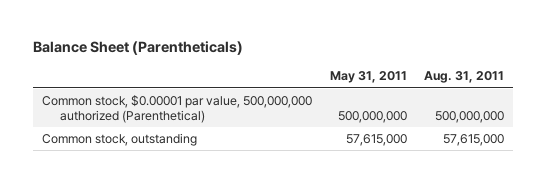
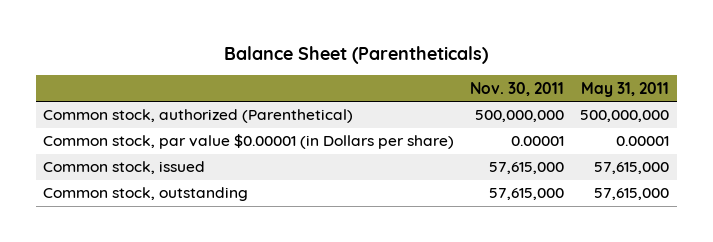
[424,71,505,84] Aug. 31, 2011 -> none
none -> [470,81,565,96] Nov. 30, 2011
[41,94,312,124] Common stock, $0.00001 par value, 500,000,000 authorized (Parenthetical) -> [43,109,354,124] Common stock, authorized (Parenthetical)
none -> [43,134,455,150] Common stock, par value $0.00001 (in Dollars per share)
none -> [43,161,206,175] Common stock, issued

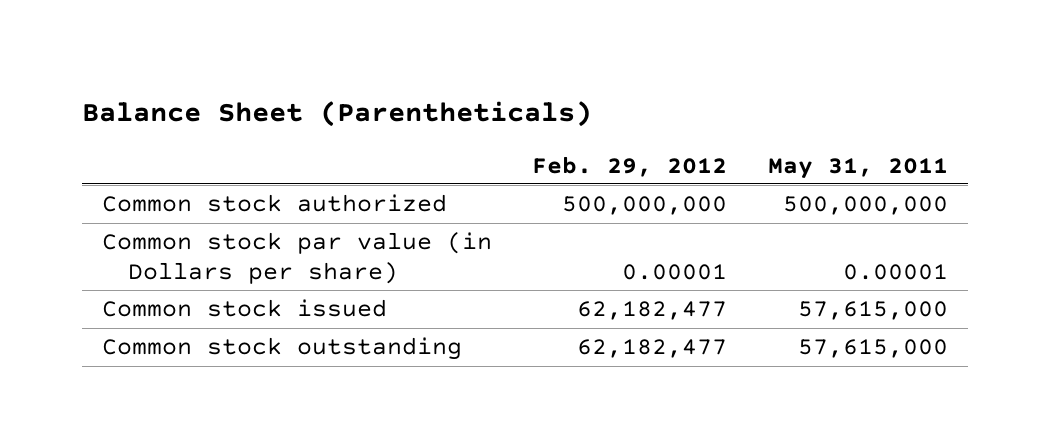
[470,81,565,96] Nov. 30, 2011 -> none
none -> [532,155,728,177] Feb. 29, 2012
[43,109,354,124] Common stock, authorized (Parenthetical) -> [102,194,448,213] Common stock authorized
[43,134,455,150] Common stock, par value $0.00001 (in Dollars per share) -> [102,232,493,284] Common stock par value (in Dollars per share)
[43,161,206,175] Common stock, issued -> [102,299,388,318] Common stock issued
[43,187,249,202] Common stock, outstanding -> [102,337,463,361] Common stock outstanding

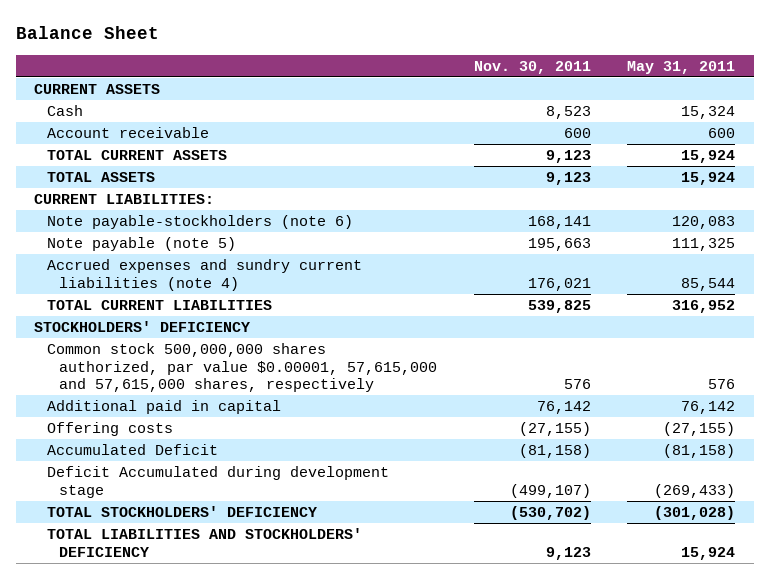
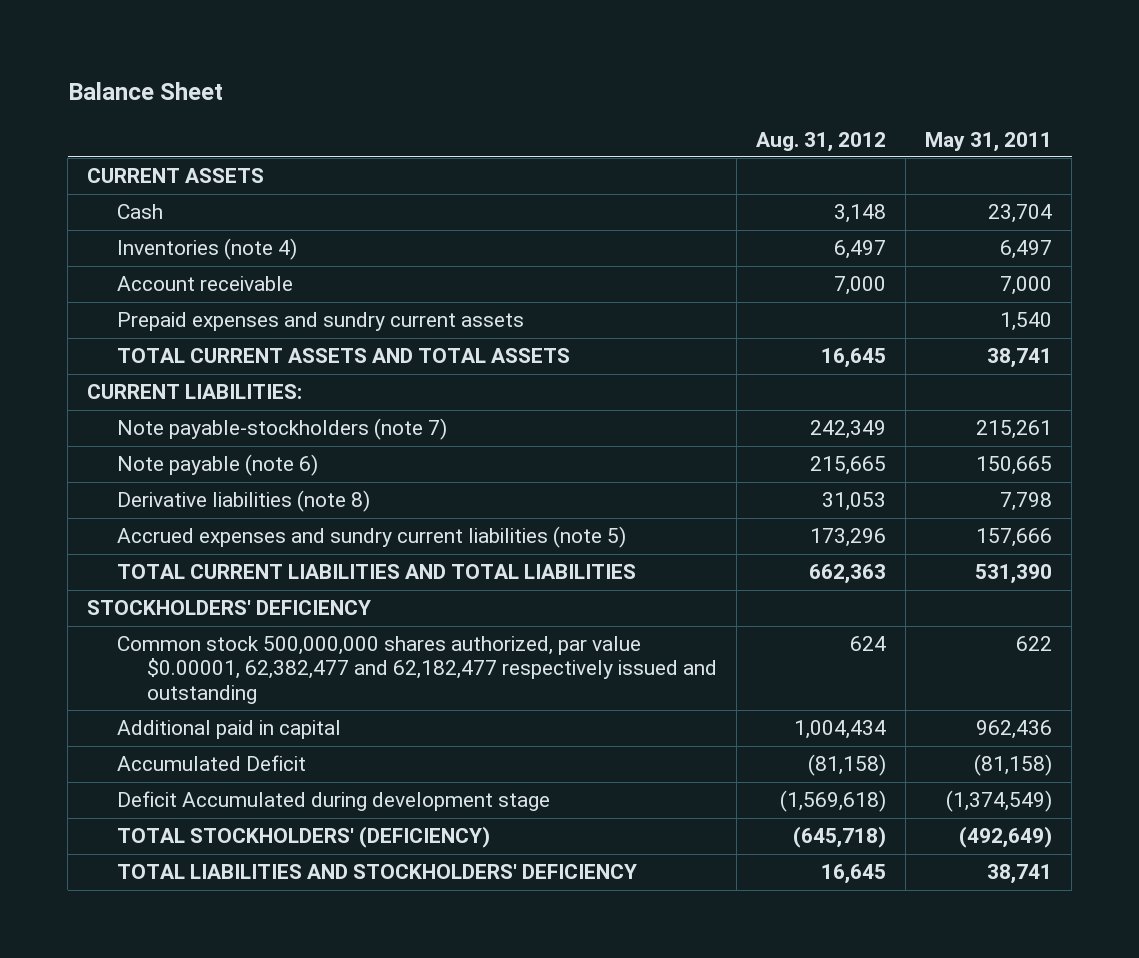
[473,60,591,74] Nov. 30, 2011 -> none
none -> [756,131,887,152] Aug. 31, 2012
[46,149,227,160] TOTAL CURRENT ASSETS -> none
[681,105,736,119] 15,324 -> [988,204,1053,224] 23,704
none -> [117,238,298,261] Inventories (note 4)
[708,127,736,138] 600 -> [1000,276,1053,296] 7,000
none -> [117,312,525,332] Prepaid expenses and sundry current assets
[46,171,155,182] TOTAL ASSETS -> [117,348,571,364] TOTAL CURRENT ASSETS AND TOTAL ASSETS
[681,171,736,185] 15,924 -> [987,348,1053,369] 38,741
[46,214,353,229] Note payable-stockholders (note 6) -> [117,418,448,441] Note payable-stockholders (note 7)
[672,215,736,229] 120,083 -> [976,420,1053,440] 215,261
[46,236,236,251] Note payable (note 5) -> [117,454,319,477] Note payable (note 6)
[672,237,736,251] 111,325 -> [976,456,1053,476] 150,665
none -> [117,490,371,513] Derivative liabilities (note 8)
[46,258,362,291] Accrued expenses and sundry current liabilities (note 4) -> [117,526,627,549] Accrued expenses and sundry current liabilities (note 5)
[681,277,736,291] 85,544 -> [976,528,1053,548] 157,666
[46,299,272,310] TOTAL CURRENT LIABILITIES -> [117,564,637,580] TOTAL CURRENT LIABILITIES AND TOTAL LIABILITIES
[672,299,736,313] 316,952 -> [975,564,1053,585] 531,390
[46,421,173,436] Offering costs -> none
[46,342,437,393] Common stock 500,000,000 shares authorized, par value $0.00001, 57,615,000 and 57,615,000 shares, respectively -> [117,636,718,704] Common stock 500,000,000 shares authorized, par value $0.00001, 62,382,477 and 62,182,477 respectively issued and outstanding
[708,379,736,390] 576 -> [1016,636,1053,652] 622
[681,400,736,414] 76,142 -> [976,720,1053,740] 962,436
[654,483,736,498] (269,433) -> [946,790,1053,813] (1,374,549)
[46,505,317,517] TOTAL STOCKHOLDERS' DEFICIENCY -> [117,826,491,849] TOTAL STOCKHOLDERS' (DEFICIENCY)
[654,505,736,520] (301,028) -> [959,826,1053,849] (492,649)
[681,546,736,560] 15,924 -> [987,864,1053,885] 38,741

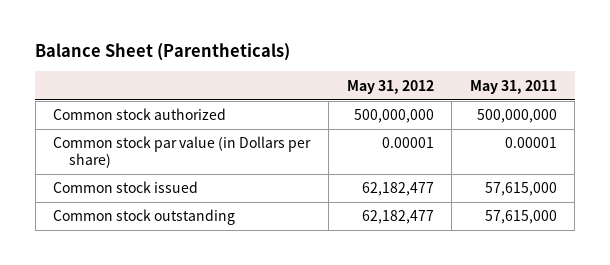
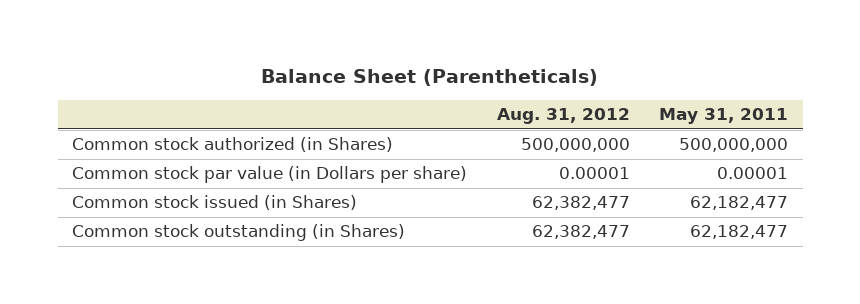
[346,79,434,94] May 31, 2012 -> none
none -> [496,108,630,125] Aug. 31, 2012
[53,108,227,121] Common stock authorized -> [72,137,394,153] Common stock authorized (in Shares)
[53,181,199,194] Common stock issued -> [72,195,358,211] Common stock issued (in Shares)
[484,182,557,197] 57,615,000 -> [690,196,789,211] 62,182,477
[53,209,236,226] Common stock outstanding -> [72,224,406,242] Common stock outstanding (in Shares)
[484,210,557,225] 57,615,000 -> [690,225,789,240] 62,182,477

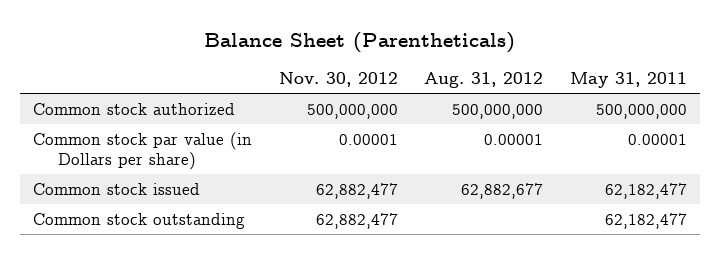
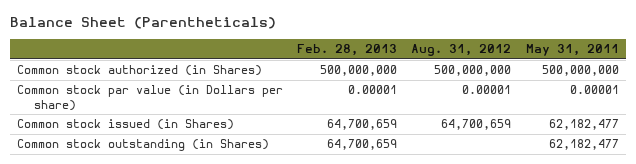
[278,72,398,88] Nov. 30, 2012 -> none
none -> [297,43,398,56] Feb. 28, 2013
[33,102,236,115] Common stock authorized -> [16,65,262,77] Common stock authorized (in Shares)
[33,182,201,195] Common stock issued -> [16,119,234,131] Common stock issued (in Shares)
[461,182,544,199] 62,882,677 -> [441,119,512,131] 64,700,659
[33,212,246,229] Common stock outstanding -> [16,139,269,152] Common stock outstanding (in Shares)

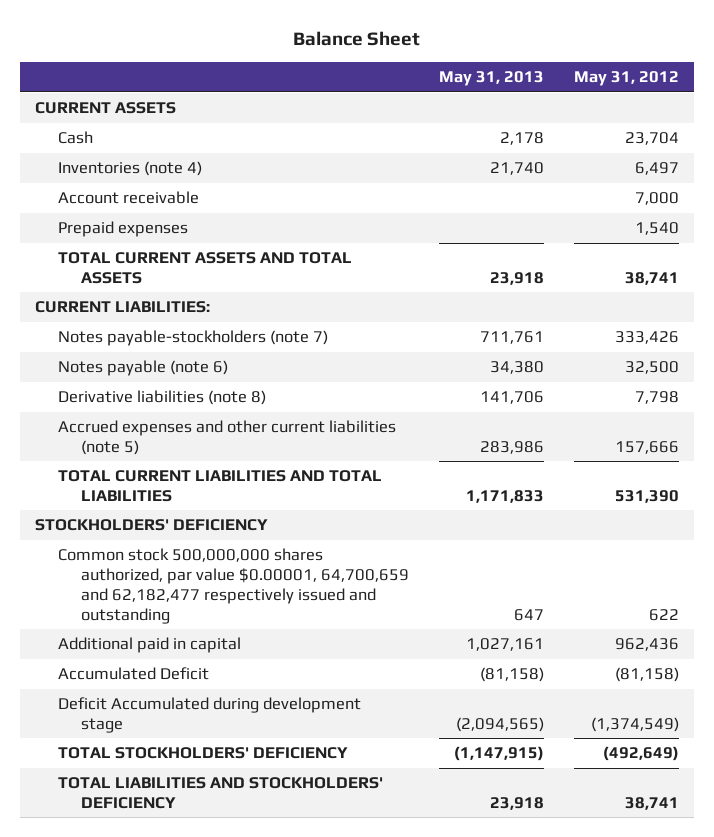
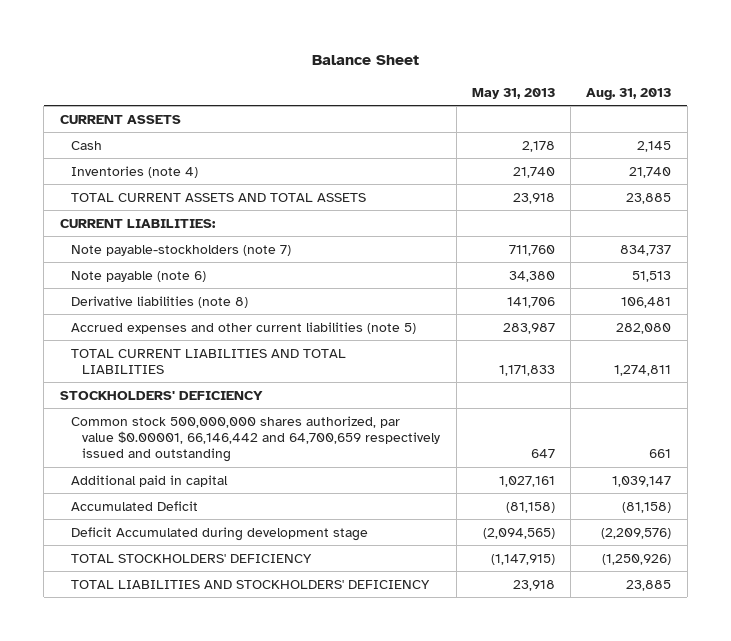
[573,71,679,87] May 31, 2012 -> none
none -> [586,87,672,100] Aug. 31, 2013
[57,191,199,205] Account receivable -> none
[57,221,188,238] Prepaid expenses -> none
[57,330,328,347] Notes payable-stockholders (note 7) -> [71,244,292,256] Note payable-stockholders (note 7)
[479,331,544,345] 711,761 -> [508,244,555,256] 711,760
[57,360,228,377] Notes payable (note 6) -> [71,270,207,282] Note payable (note 6)
[479,440,544,454] 283,986 -> [502,322,555,334] 283,987
[57,548,409,624] Common stock 500,000,000 shares authorized, par value $0.00001, 64,700,659 and 62,182,477 respectively issued and outstanding -> [71,415,441,463] Common stock 500,000,000 shares authorized, par value $0.00001, 66,146,442 and 64,700,659 respectively issued and outstanding

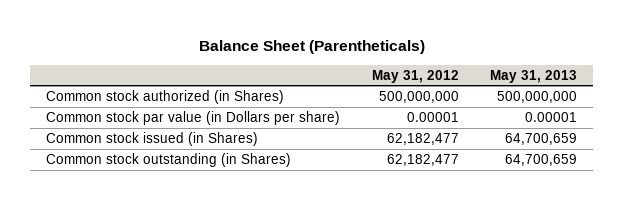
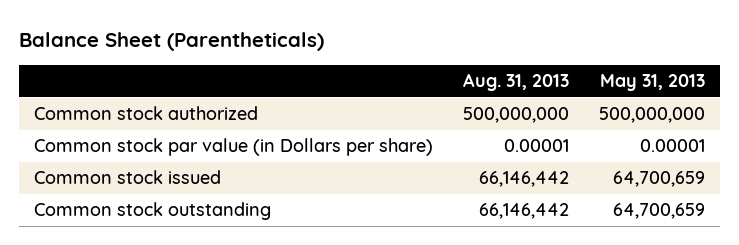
[371,69,459,83] May 31, 2012 -> none
none -> [462,72,569,91] Aug. 31, 2013
[46,90,285,105] Common stock authorized (in Shares) -> [34,106,259,121] Common stock authorized
[46,132,259,147] Common stock issued (in Shares) -> [34,170,222,185] Common stock issued
[46,153,292,168] Common stock outstanding (in Shares) -> [34,202,272,221] Common stock outstanding

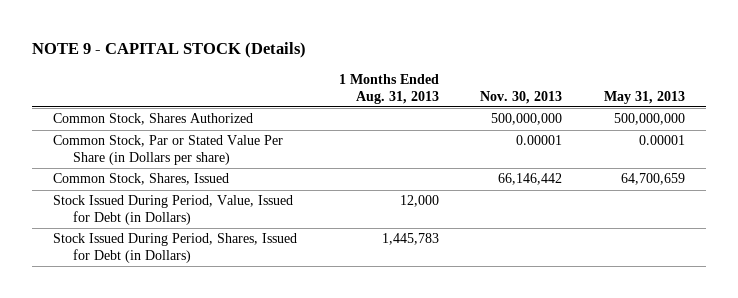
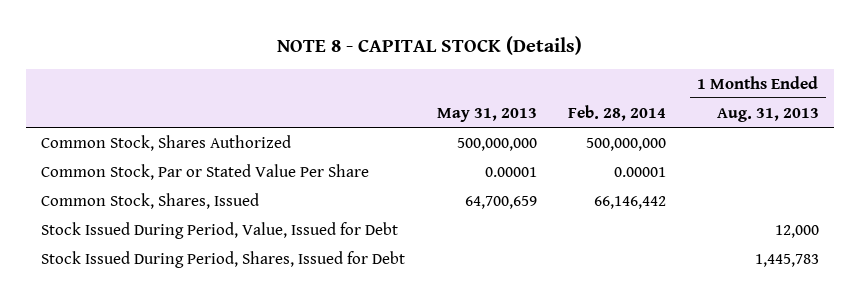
[32,42,307,59] NOTE 9 - CAPITAL STOCK (Details) -> [276,35,582,55] NOTE 8 - CAPITAL STOCK (Details)
[480,90,563,104] Nov. 30, 2013 -> none
none -> [568,104,667,121] Feb. 28, 2014
[52,135,283,166] Common Stock, Par or Stated Value Per Share (in Dollars per share) -> [41,163,370,180] Common Stock, Par or Stated Value Per Share
[52,195,293,226] Stock Issued During Period, Value, Issued for Debt (in Dollars) -> [41,221,399,239] Stock Issued During Period, Value, Issued for Debt
[52,233,297,264] Stock Issued During Period, Shares, Issued for Debt (in Dollars) -> [41,250,406,268] Stock Issued During Period, Shares, Issued for Debt

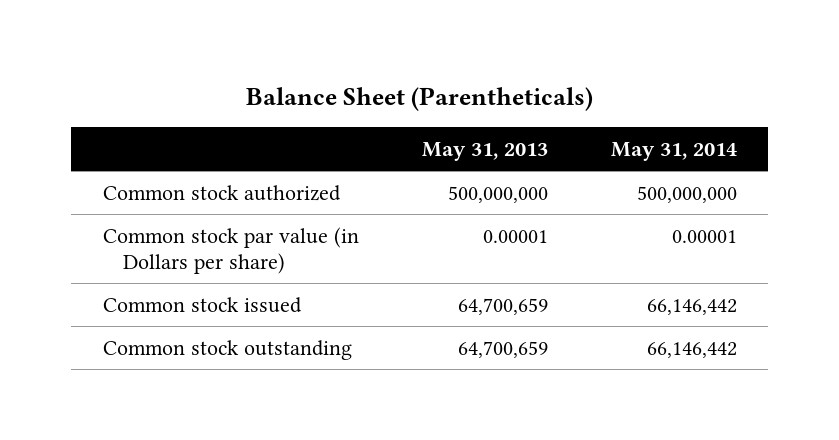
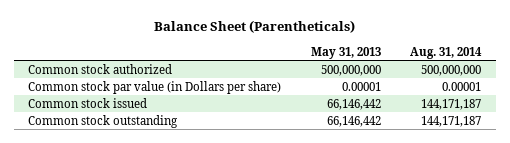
[610,141,737,161] May 31, 2014 -> none
none -> [410,46,483,59] Aug. 31, 2014
[457,297,548,315] 64,700,659 -> [326,98,381,110] 66,146,442
[457,340,548,358] 64,700,659 -> [326,115,381,127] 66,146,442

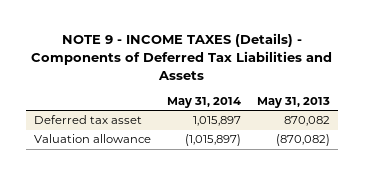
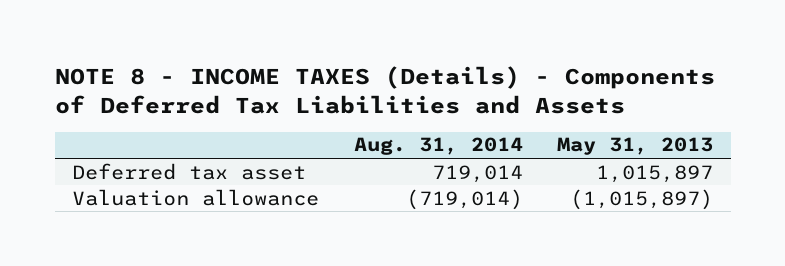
[31,33,333,80] NOTE 9 - INCOME TAXES (Details) - Components of Deferred Tax Liabilities and Assets -> [54,65,715,114] NOTE 8 - INCOME TAXES (Details) - Components of Deferred Tax Liabilities and Assets
[167,96,242,108] May 31, 2014 -> none
none -> [353,137,523,156] Aug. 31, 2014
[284,116,331,127] 870,082 -> [596,164,714,183] 1,015,897
[276,134,331,147] (870,082) -> [570,188,714,210] (1,015,897)

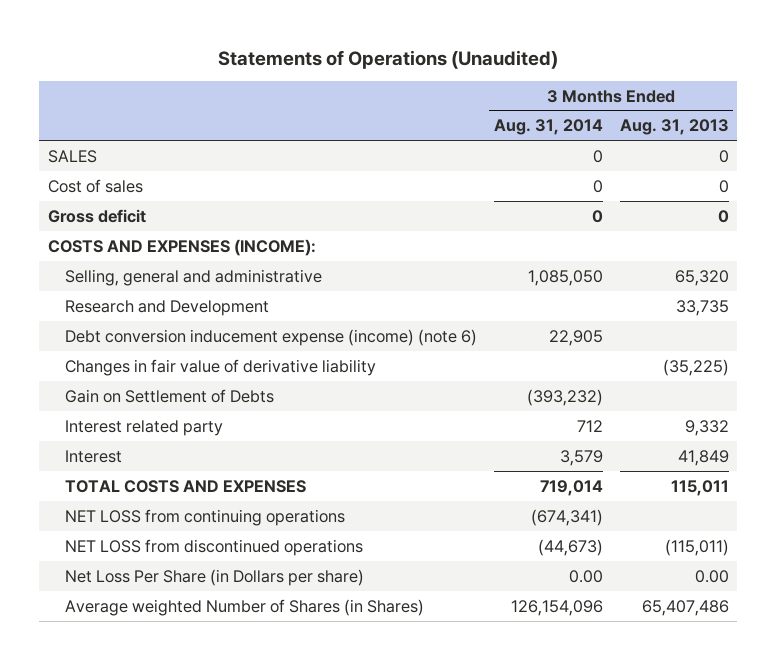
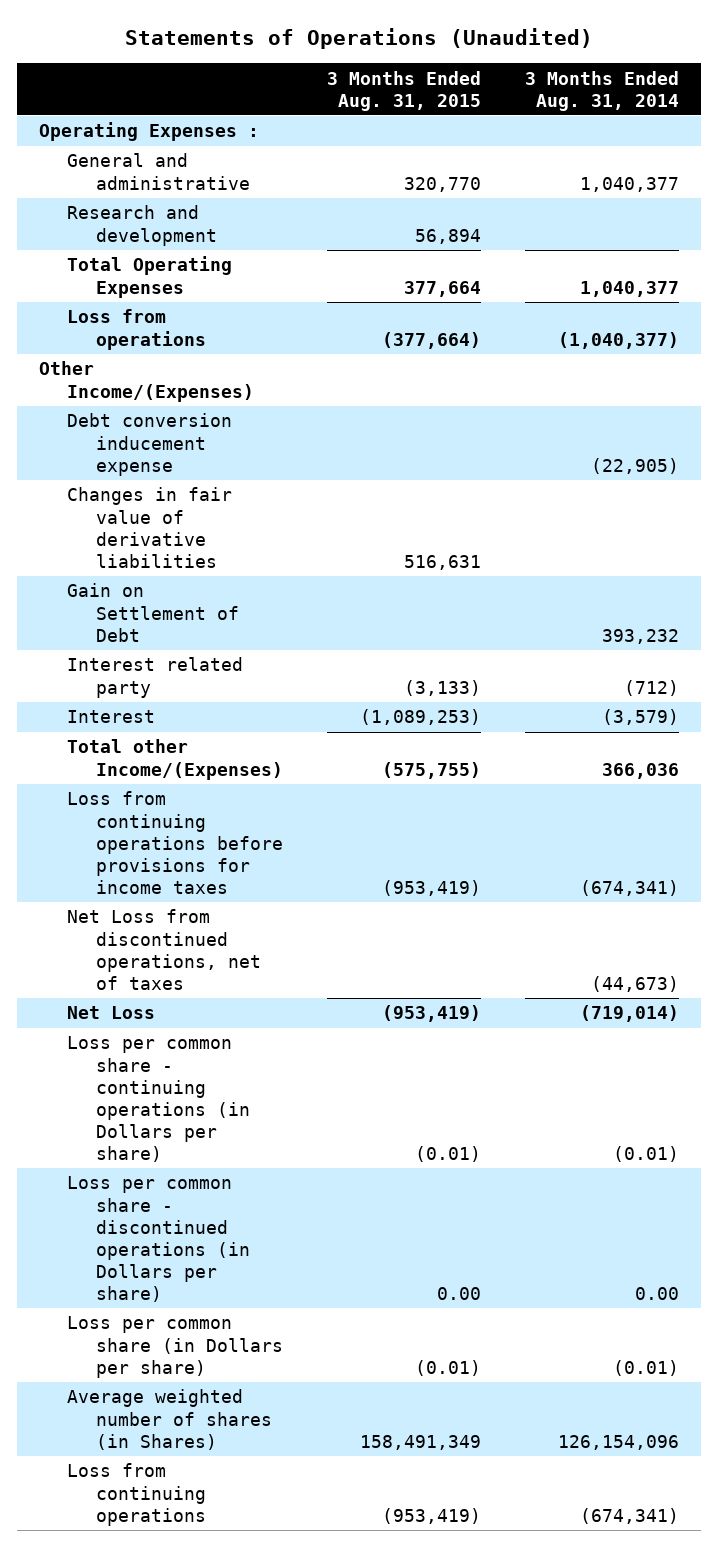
[619,119,729,136] Aug. 31, 2013 -> none
none -> [326,70,481,111] 3 Months Ended Aug. 31, 2015
[47,149,97,163] SALES -> none
[47,178,143,193] Cost of sales -> none
[47,208,146,223] Gross deficit -> none
[47,238,316,256] COSTS AND EXPENSES (INCOME): -> none
[64,479,306,493] TOTAL COSTS AND EXPENSES -> none
none -> [38,122,259,142] Operating Expenses :
[64,268,322,286] Selling, general and administrative -> [67,153,250,190] General and administrative
[527,269,603,286] 1,085,050 -> [579,176,679,192] 1,040,377
[64,299,269,316] Research and Development -> [67,205,217,246] Research and development
none -> [67,256,233,298] Total Operating Expenses
none -> [67,309,206,350] Loss from operations
none -> [38,361,255,402] Other Income/(Expenses)
[64,328,477,346] Debt conversion inducement expense (income) (note 6) -> [67,413,233,476] Debt conversion inducement expense
[548,329,603,346] 22,905 -> [590,457,679,474] (22,905)
[64,358,376,376] Changes in fair value of derivative liability -> [67,487,233,568] Changes in fair value of derivative liabilities
[64,388,274,403] Gain on Settlement of Debts -> [67,583,239,642] Gain on Settlement of Debt
[526,388,603,406] (393,232) -> [601,628,679,644] 393,232
[576,419,603,432] 712 -> [623,679,679,696] (712)
[559,449,603,466] 3,579 -> [601,709,679,726] (3,579)
none -> [67,739,283,780] Total other Income/(Expenses)
[64,508,345,526] NET LOSS from continuing operations -> [67,791,283,895] Loss from continuing operations before provisions for income taxes
[64,538,363,556] NET LOSS from discontinued operations -> [67,909,261,990] Net Loss from discontinued operations, net of taxes
none -> [67,1006,156,1020] Net Loss
none -> [67,1036,250,1163] Loss per common share - continuing operations (in Dollars per share)
none -> [67,1176,250,1303] Loss per common share - discontinued operations (in Dollars per share)
[64,568,364,586] Net Loss Per Share (in Dollars per share) -> [67,1316,283,1378] Loss per common share (in Dollars per share)
[568,569,603,583] 0.00 -> [612,1359,679,1376] (0.01)
[64,598,424,616] Average weighted Number of Shares (in Shares) -> [67,1389,272,1450] Average weighted number of shares (in Shares)
none -> [67,1463,206,1526] Loss from continuing operations

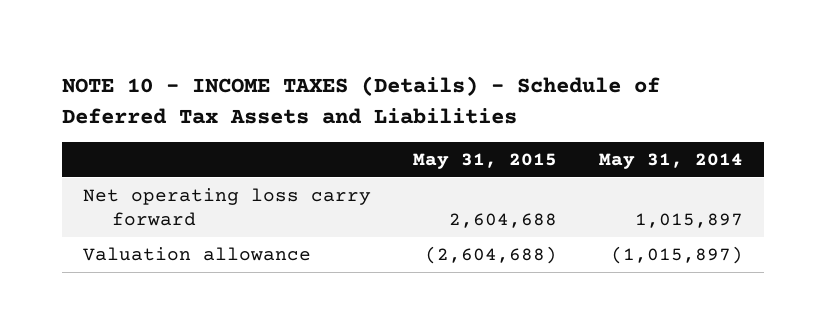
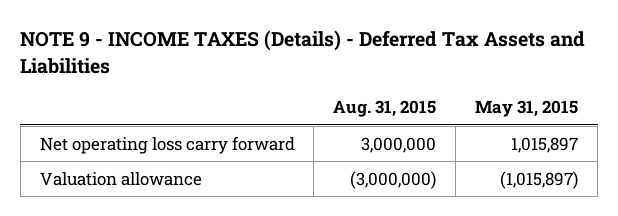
[62,76,661,124] NOTE 10 - INCOME TAXES (Details) - Schedule of Deferred Tax Assets and Liabilities -> [20,30,586,74] NOTE 9 - INCOME TAXES (Details) - Deferred Tax Assets and Liabilities
[598,152,743,169] May 31, 2014 -> none
none -> [333,100,437,118] Aug. 31, 2015
[448,213,557,229] 2,604,688 -> [511,136,579,153] 1,015,897
[424,245,557,264] (2,604,688) -> [500,170,579,189] (1,015,897)

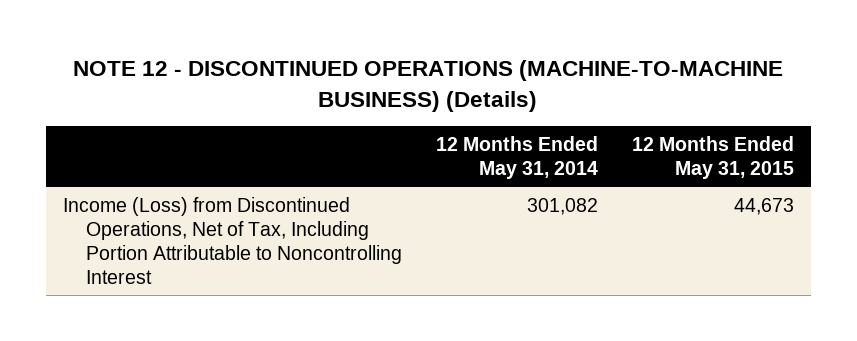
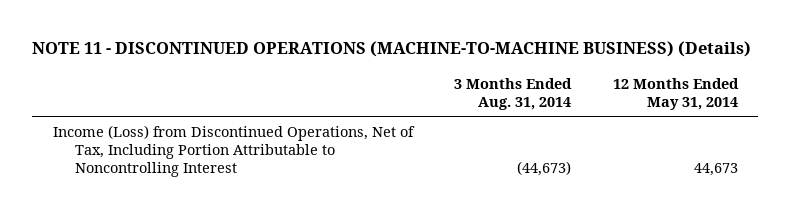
[73,60,784,112] NOTE 12 - DISCONTINUED OPERATIONS (MACHINE-TO-MACHINE BUSINESS) (Details) -> [31,41,751,58] NOTE 11 - DISCONTINUED OPERATIONS (MACHINE-TO-MACHINE BUSINESS) (Details)
[631,135,794,179] 12 Months Ended May 31, 2015 -> none
none -> [454,77,573,110] 3 Months Ended Aug. 31, 2014
[527,197,599,215] 301,082 -> [693,163,738,177] 44,673

